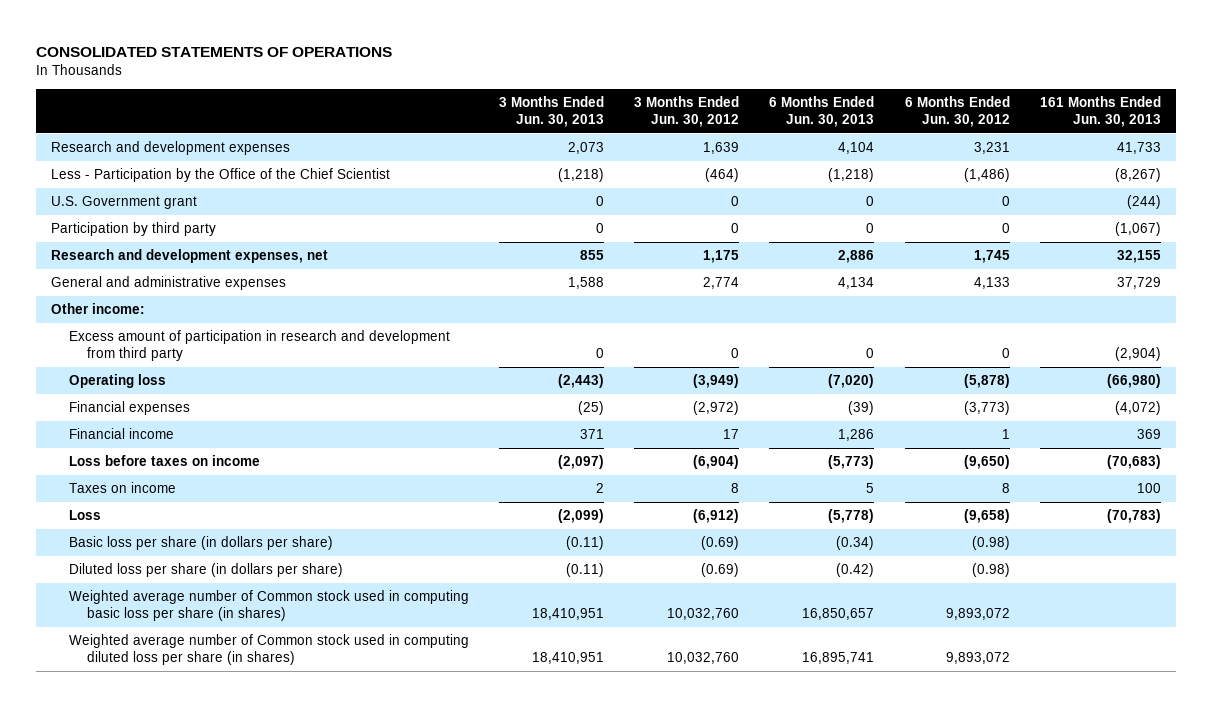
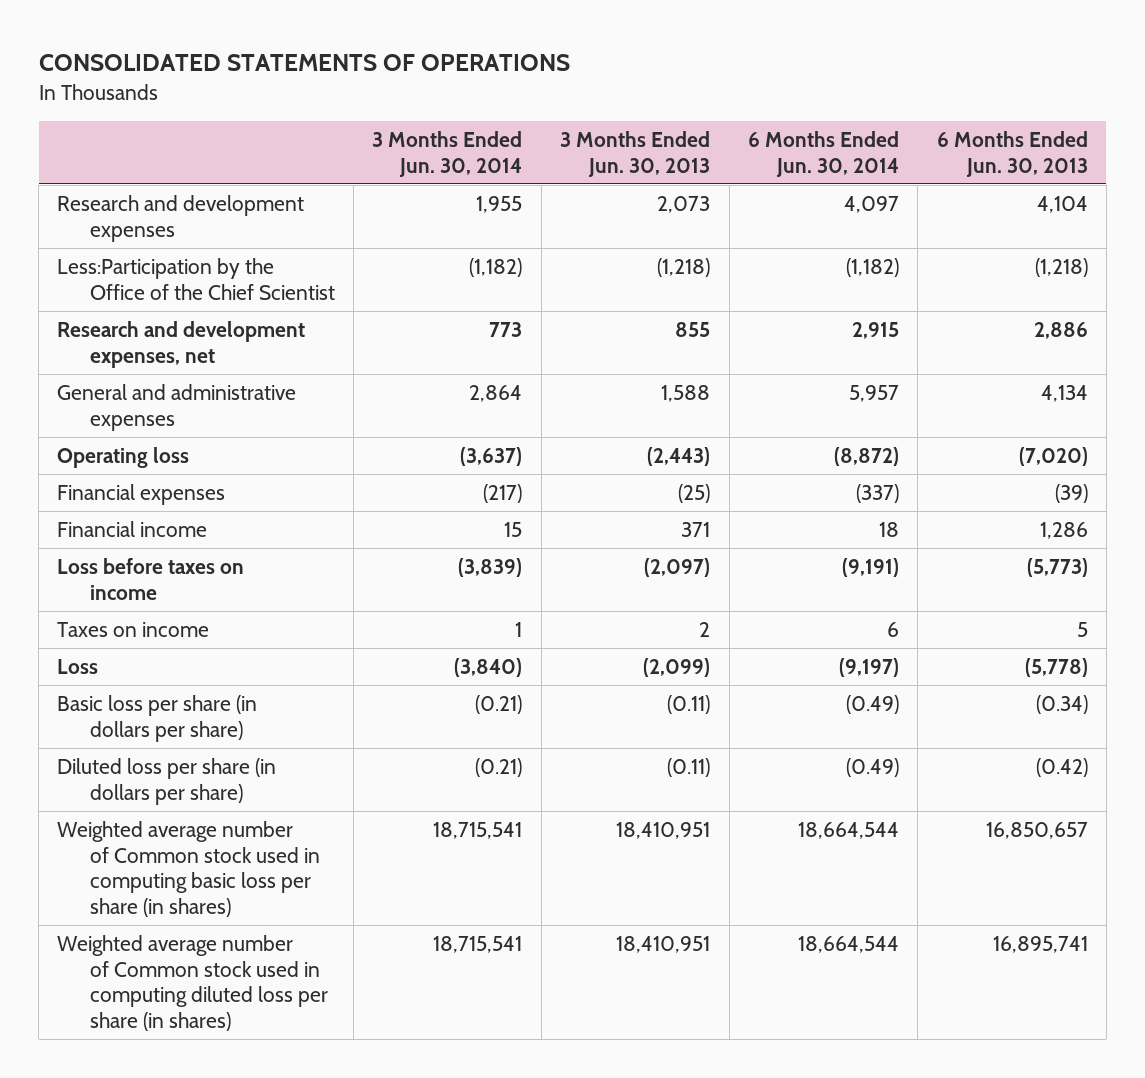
[634,96,740,127] 3 Months Ended Jun. 30, 2012 -> none
[904,96,1010,127] 6 Months Ended Jun. 30, 2012 -> none
[1039,96,1161,127] 161 Months Ended Jun. 30, 2013 -> none
none -> [372,131,523,177] 3 Months Ended Jun. 30, 2014
none -> [747,131,899,177] 6 Months Ended Jun. 30, 2014
[51,196,198,210] U.S. Government grant -> none
[51,222,217,237] Participation by third party -> none
[51,168,391,183] Less - Participation by the Office of the Chief Scientist -> [57,257,335,300] Less:Participation by the Office of the Chief Scientist
[51,303,146,315] Other income: -> none
[69,330,451,362] Excess amount of participation in research and development from third party -> none

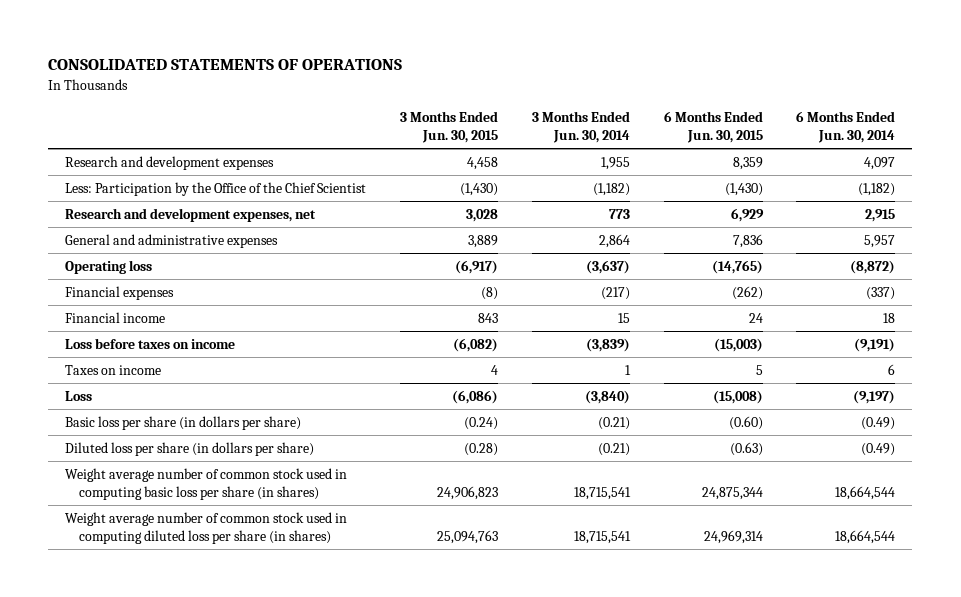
[560,131,711,177] 3 Months Ended Jun. 30, 2013 -> none
[936,131,1088,177] 6 Months Ended Jun. 30, 2013 -> none
none -> [400,110,499,143] 3 Months Ended Jun. 30, 2015
none -> [663,110,763,143] 6 Months Ended Jun. 30, 2015
[57,257,335,300] Less:Participation by the Office of the Chief Scientist -> [65,181,367,196] Less: Participation by the Office of the Chief Scientist
[57,820,320,917] Weighted average number of Common stock used in computing basic loss per share (in shares) -> [65,467,348,500] Weight average number of common stock used in computing basic loss per share (in shares)
[57,934,328,1031] Weighted average number of Common stock used in computing diluted loss per share (in shares) -> [65,511,348,544] Weight average number of common stock used in computing diluted loss per share (in shares)

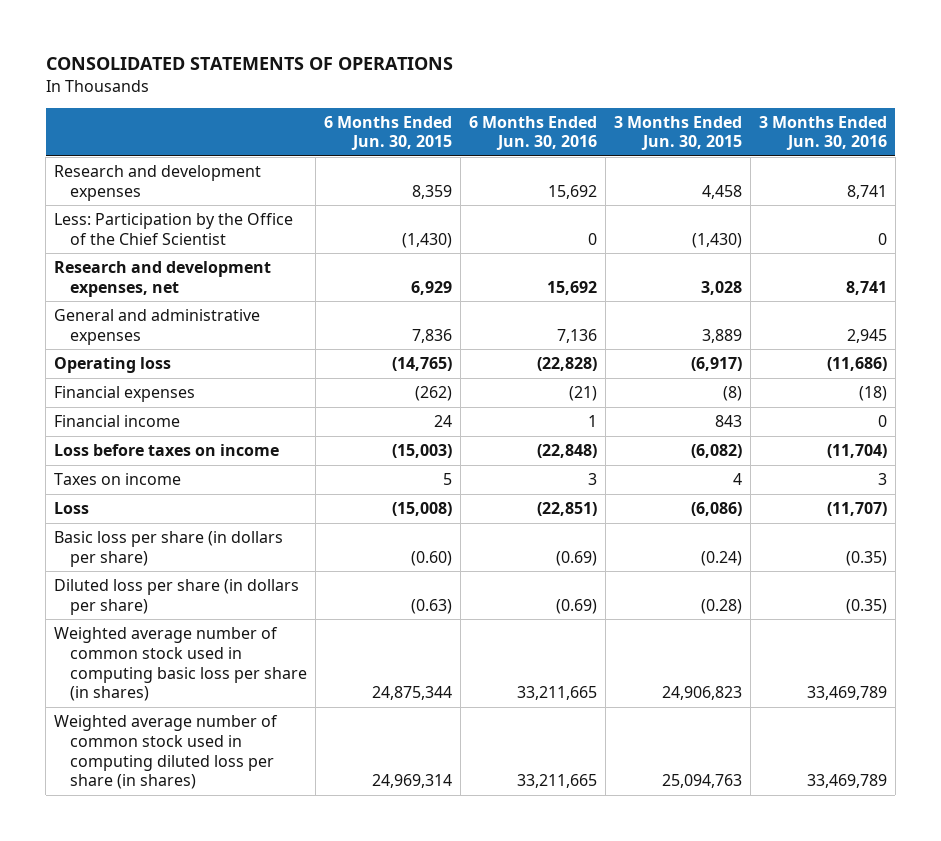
[531,110,630,143] 3 Months Ended Jun. 30, 2014 -> none
[796,110,896,143] 6 Months Ended Jun. 30, 2014 -> none
none -> [468,115,597,151] 6 Months Ended Jun. 30, 2016
none -> [758,115,887,151] 3 Months Ended Jun. 30, 2016
[65,467,348,500] Weight average number of common stock used in computing basic loss per share (in shares) -> [54,627,307,702] Weighted average number of common stock used in computing basic loss per share (in shares)
[65,511,348,544] Weight average number of common stock used in computing diluted loss per share (in shares) -> [54,715,279,790] Weighted average number of common stock used in computing diluted loss per share (in shares)

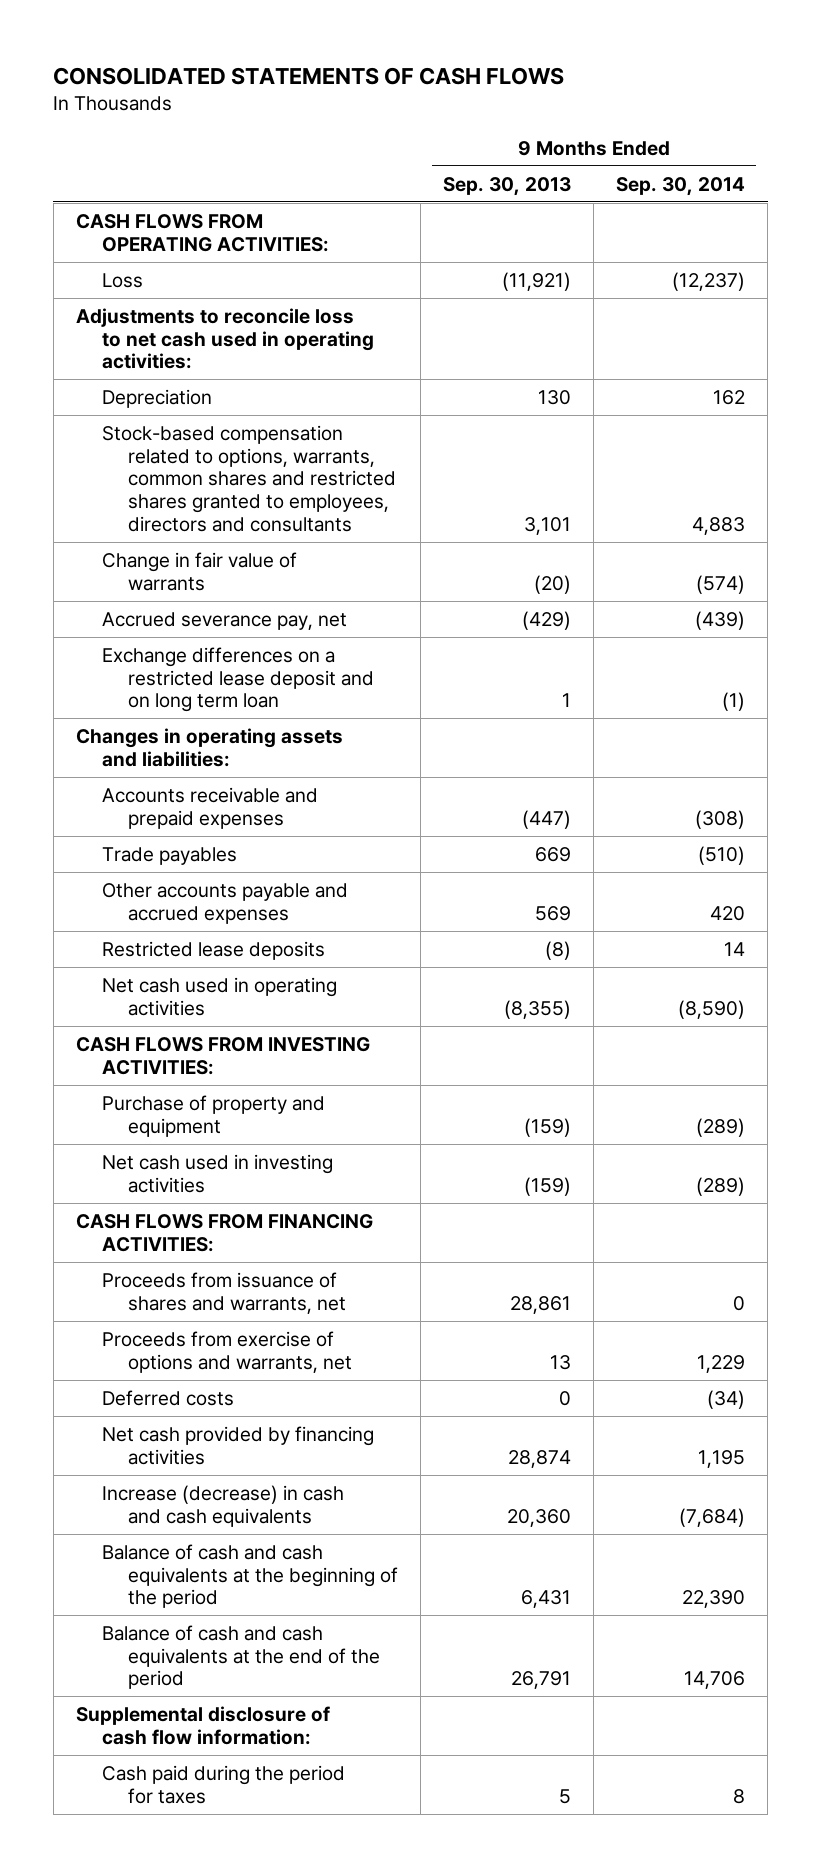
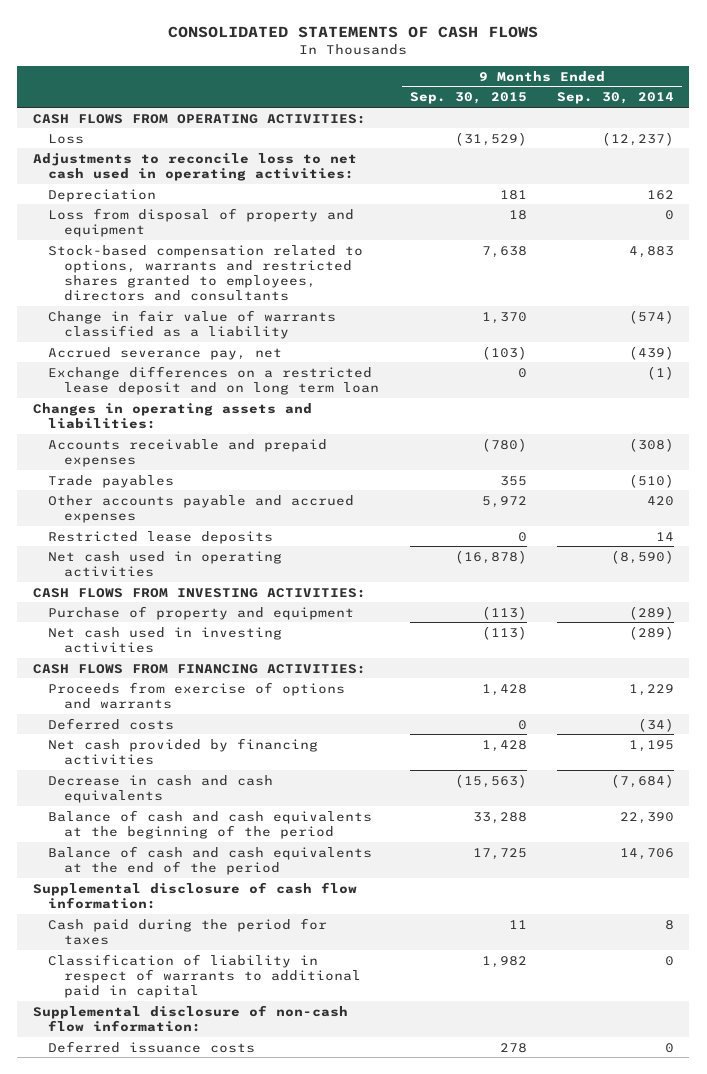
[443,176,572,196] Sep. 30, 2013 -> none
none -> [409,92,527,105] Sep. 30, 2015
none -> [48,207,355,237] Loss from disposal of property and equipment
[102,424,397,532] Stock-based compensation related to options, warrants, common shares and restricted shares granted to employees, directors and consultants -> [48,244,364,302] Stock-based compensation related to options, warrants and restricted shares granted to employees, directors and consultants
[102,551,298,591] Change in fair value of warrants -> [48,309,337,339] Change in fair value of warrants classified as a liability
[102,1271,347,1314] Proceeds from issuance of shares and warrants, net -> none
[102,1330,353,1373] Proceeds from exercise of options and warrants, net -> [48,681,346,709] Proceeds from exercise of options and warrants
[102,1484,345,1527] Increase (decrease) in cash and cash equivalents -> [48,774,274,803] Decrease in cash and cash equivalents
none -> [48,953,362,998] Classification of liability in respect of warrants to additional paid in capital
none -> [32,1004,348,1032] Supplemental disclosure of non-cash flow information:
none -> [48,1040,256,1053] Deferred issuance costs

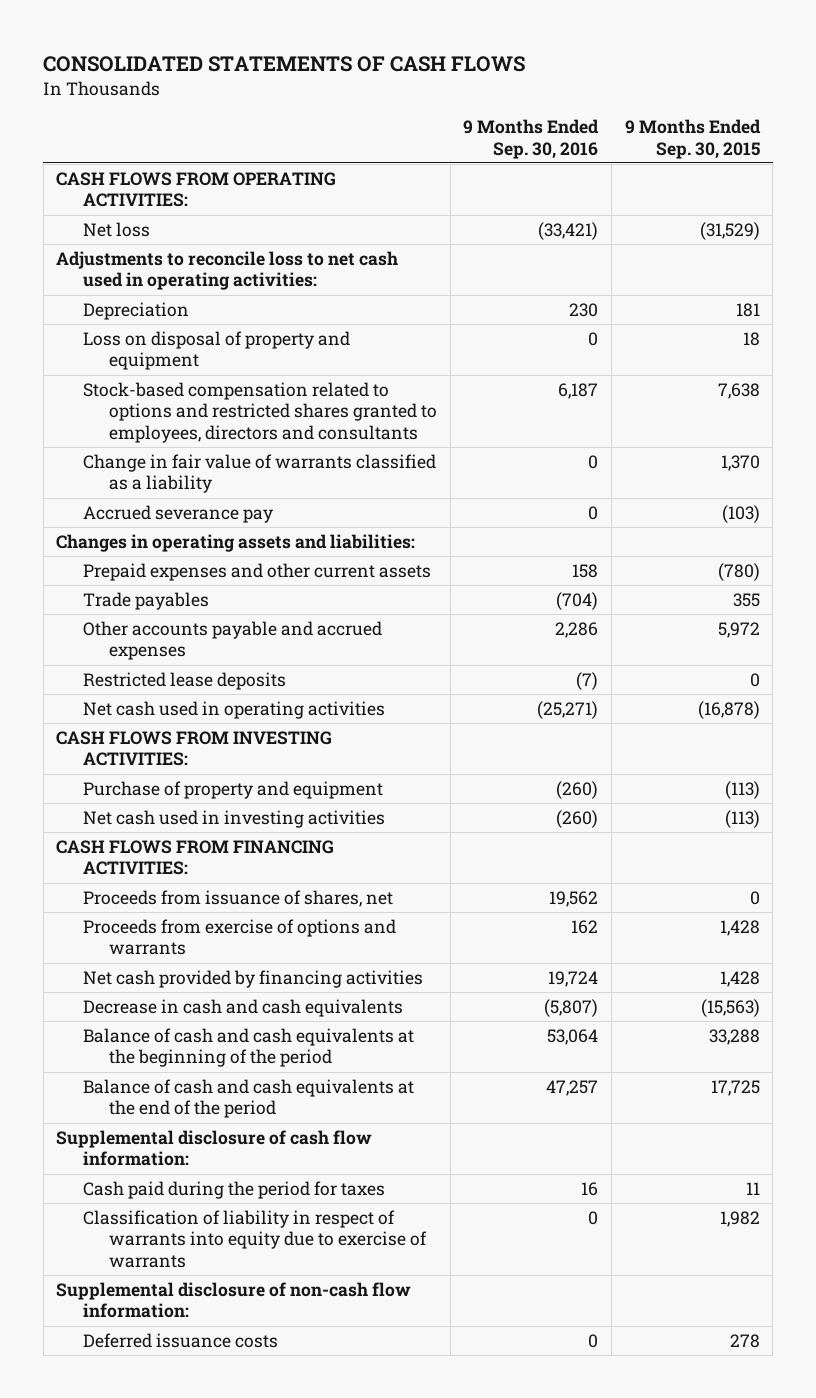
[557,92,675,105] Sep. 30, 2014 -> none
none -> [463,119,600,159] 9 Months Ended Sep. 30, 2016
[48,133,85,144] Loss -> [82,221,150,237] Net loss
[48,207,355,237] Loss from disposal of property and equipment -> [82,330,350,371] Loss on disposal of property and equipment
[48,244,364,302] Stock-based compensation related to options, warrants and restricted shares granted to employees, directors and consultants -> [82,381,438,443] Stock-based compensation related to options and restricted shares granted to employees, directors and consultants
[48,365,380,395] Exchange differences on a restricted lease deposit and on long term loan -> none
[48,346,283,360] Accrued severance pay, net -> [82,504,273,523] Accrued severance pay
[48,438,328,467] Accounts receivable and prepaid expenses -> none
none -> [82,562,431,581] Prepaid expenses and other current assets
none -> [82,889,393,907] Proceeds from issuance of shares, net
[48,717,175,730] Deferred costs -> none
[48,953,362,998] Classification of liability in respect of warrants to additional paid in capital -> [82,1209,428,1268] Classification of liability in respect of warrants into equity due to exercise of warrants

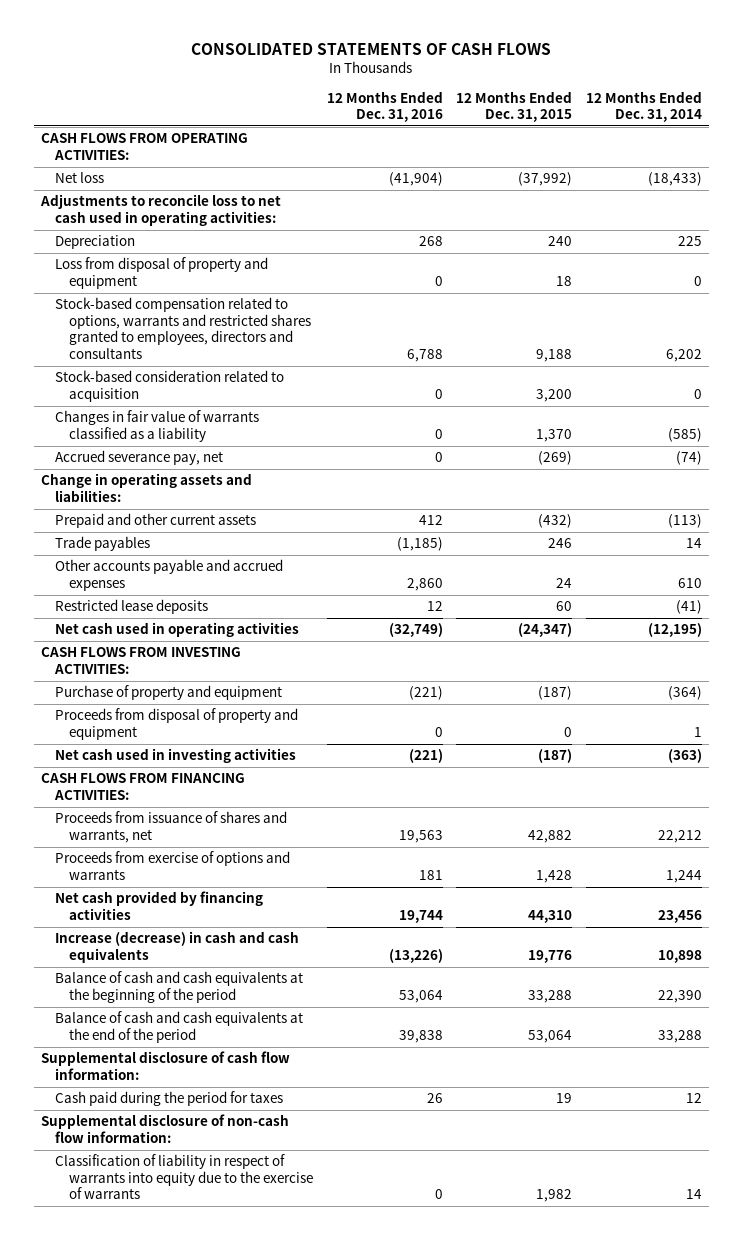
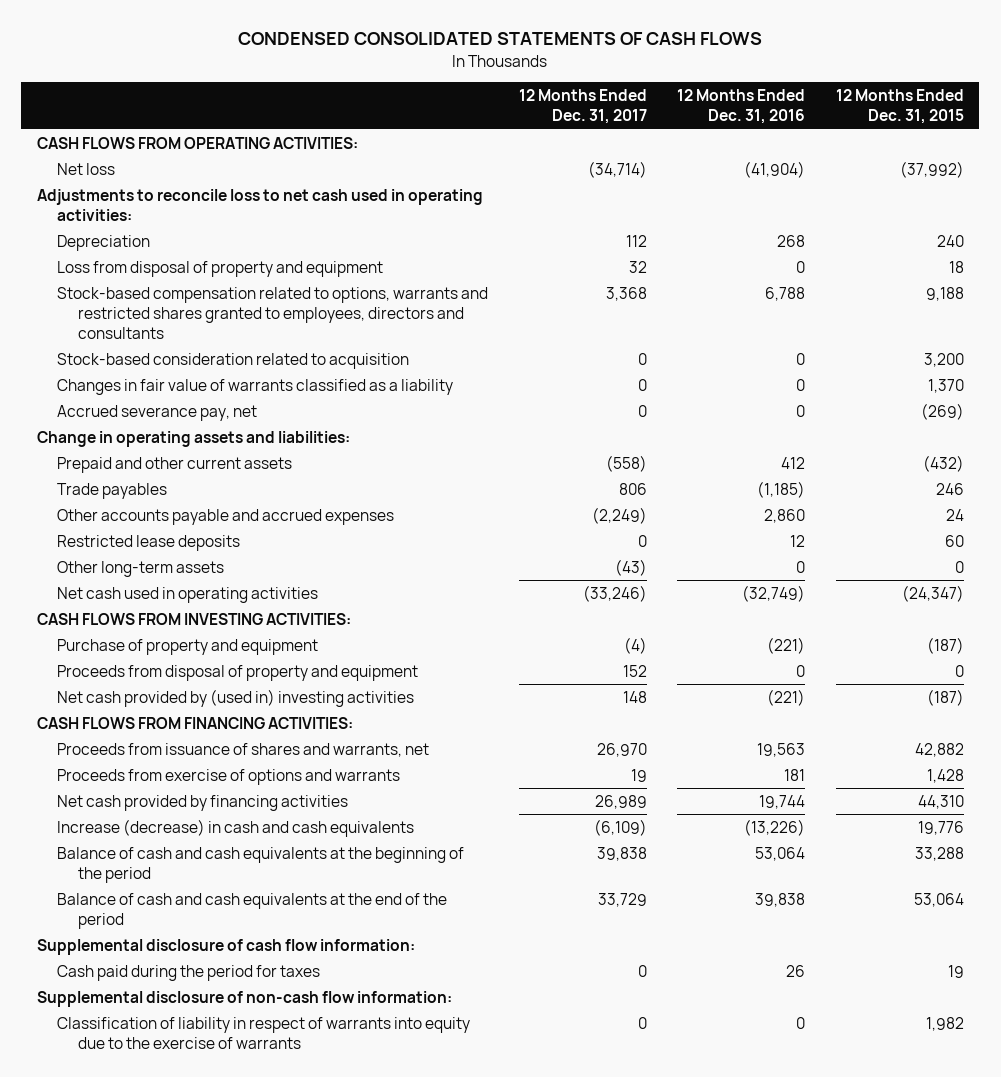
[191,42,552,55] CONSOLIDATED STATEMENTS OF CASH FLOWS -> [238,32,763,46] CONDENSED CONSOLIDATED STATEMENTS OF CASH FLOWS
[585,90,702,123] 12 Months Ended Dec. 31, 2014 -> none
none -> [518,89,647,125] 12 Months Ended Dec. 31, 2017
none -> [57,560,225,577] Other long-term assets
[54,748,296,764] Net cash used in investing activities -> [57,688,415,707] Net cash provided by (used in) investing activities

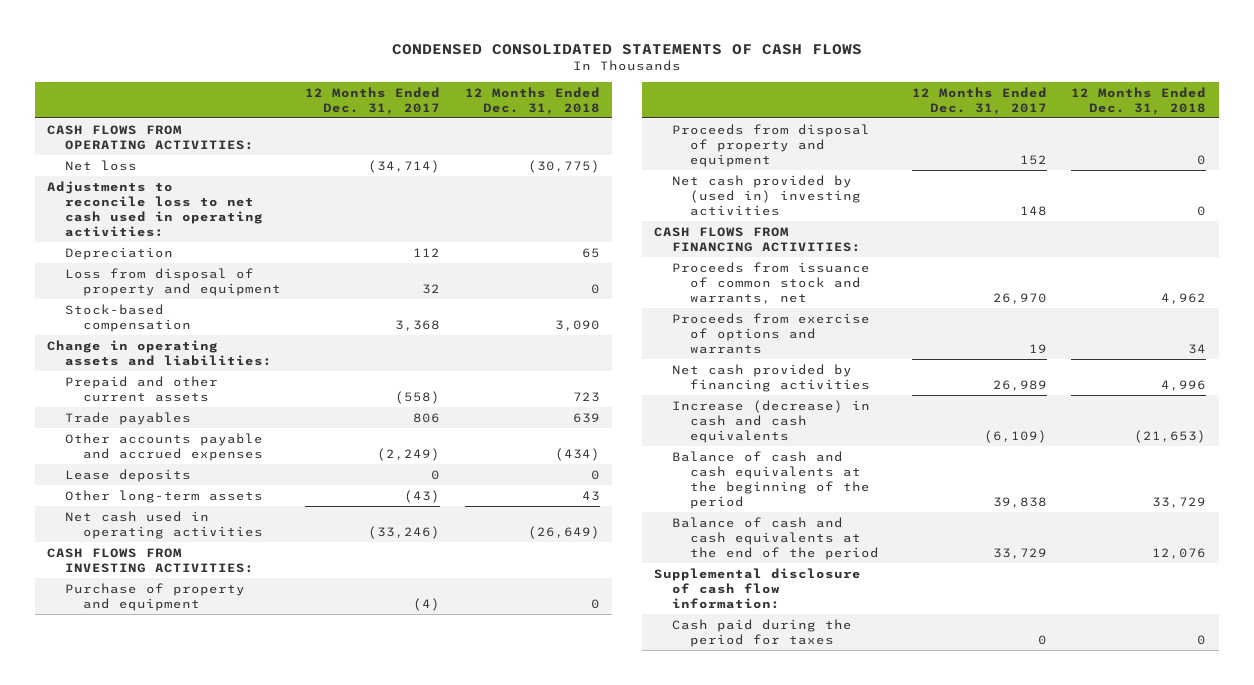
[677,89,806,125] 12 Months Ended Dec. 31, 2016 -> none
[836,89,965,125] 12 Months Ended Dec. 31, 2015 -> none
none -> [464,86,600,115] 12 Months Ended Dec. 31, 2018
[57,352,410,369] Stock-based consideration related to acquisition -> none
[57,378,454,395] Changes in fair value of warrants classified as a liability -> none
[57,404,258,421] Accrued severance pay, net -> none
[57,286,489,339] Stock-based compensation related to options, warrants and restricted shares granted to employees, directors and consultants -> [64,303,191,332] Stock-based compensation
[57,534,241,551] Restricted lease deposits -> [64,468,191,482] Lease deposits
[57,742,430,757] Proceeds from issuance of shares and warrants, net -> [671,261,870,304] Proceeds from issuance of common stock and warrants, net
[36,990,452,1007] Supplemental disclosure of non-cash flow information: -> none
[57,1016,471,1049] Classification of liability in respect of warrants into equity due to the exercise of warrants -> none

